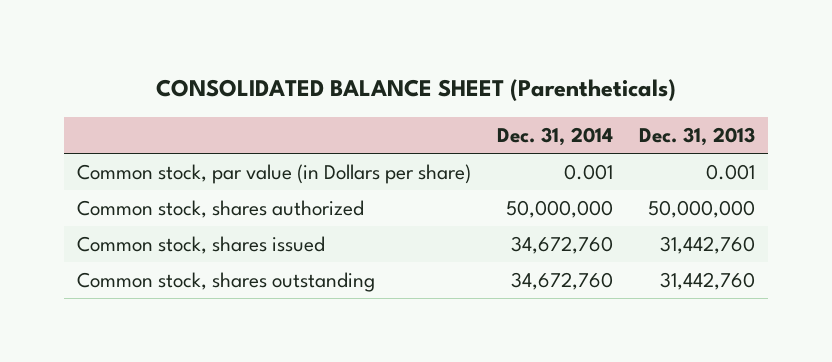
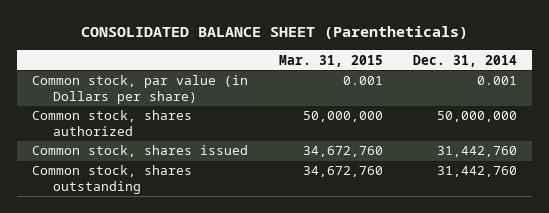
[639,127,756,147] Dec. 31, 2013 -> none
none -> [278,54,383,67] Mar. 31, 2015
[511,235,614,254] 34,672,760 -> [436,146,517,158] 31,442,760
[511,271,614,290] 34,672,760 -> [436,166,517,178] 31,442,760

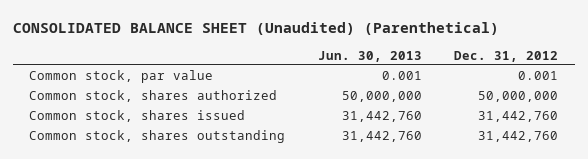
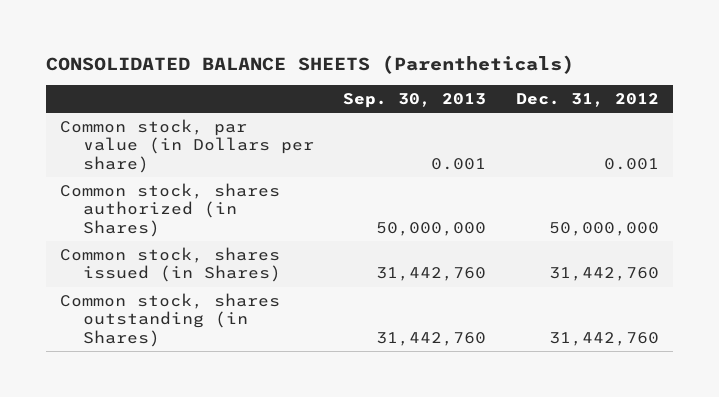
[12,21,499,35] CONSOLIDATED BALANCE SHEET (Unaudited) (Parenthetical) -> [45,54,574,74] CONSOLIDATED BALANCE SHEETS (Parentheticals)
[317,50,422,62] Jun. 30, 2013 -> none
none -> [343,92,487,108] Sep. 30, 2013
[29,70,214,84] Common stock, par value -> [60,118,315,173] Common stock, par value (in Dollars per share)
[29,90,278,103] Common stock, shares authorized -> [60,182,281,237] Common stock, shares authorized (in Shares)
[29,110,246,123] Common stock, shares issued -> [60,246,282,283] Common stock, shares issued (in Shares)
[29,130,286,144] Common stock, shares outstanding -> [60,292,281,347] Common stock, shares outstanding (in Shares)

